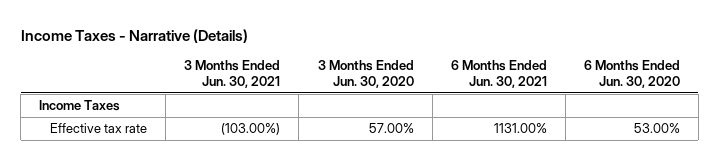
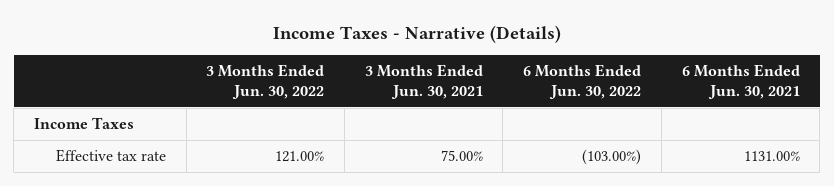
[317,59,414,89] 3 Months Ended Jun. 30, 2020 -> none
[583,59,680,89] 6 Months Ended Jun. 30, 2020 -> none
none -> [206,64,325,99] 3 Months Ended Jun. 30, 2022
none -> [523,64,642,99] 6 Months Ended Jun. 30, 2022
[221,123,281,136] (103.00%) -> [440,150,483,162] 75.00%

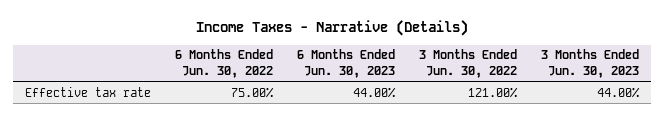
[364,64,483,99] 3 Months Ended Jun. 30, 2021 -> none
[681,64,800,99] 6 Months Ended Jun. 30, 2021 -> none
none -> [297,49,396,78] 6 Months Ended Jun. 30, 2023
none -> [541,49,640,78] 3 Months Ended Jun. 30, 2023
[33,117,134,130] Income Taxes -> none
[582,149,642,166] (103.00%) -> [231,86,275,98] 75.00%

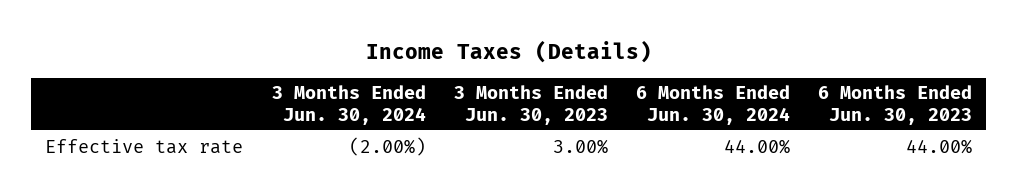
[196,20,469,37] Income Taxes - Narrative (Details) -> [365,40,652,64] Income Taxes (Details)
[175,49,274,78] 6 Months Ended Jun. 30, 2022 -> none
[419,49,518,78] 3 Months Ended Jun. 30, 2022 -> none
none -> [271,85,426,125] 3 Months Ended Jun. 30, 2024
none -> [635,85,790,125] 6 Months Ended Jun. 30, 2024
[597,86,641,98] 44.00% -> [552,138,608,154] 3.00%

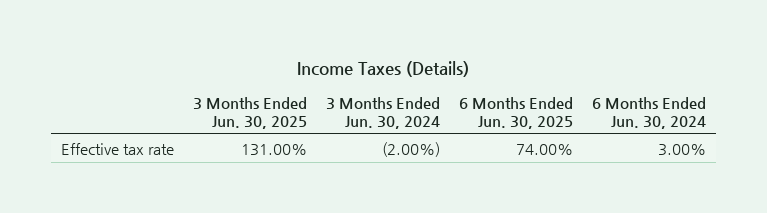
[453,85,608,125] 3 Months Ended Jun. 30, 2023 -> none
[817,85,972,125] 6 Months Ended Jun. 30, 2023 -> none
none -> [192,96,307,129] 3 Months Ended Jun. 30, 2025
none -> [458,96,573,129] 6 Months Ended Jun. 30, 2025
[723,138,790,154] 44.00% -> [658,143,707,156] 3.00%

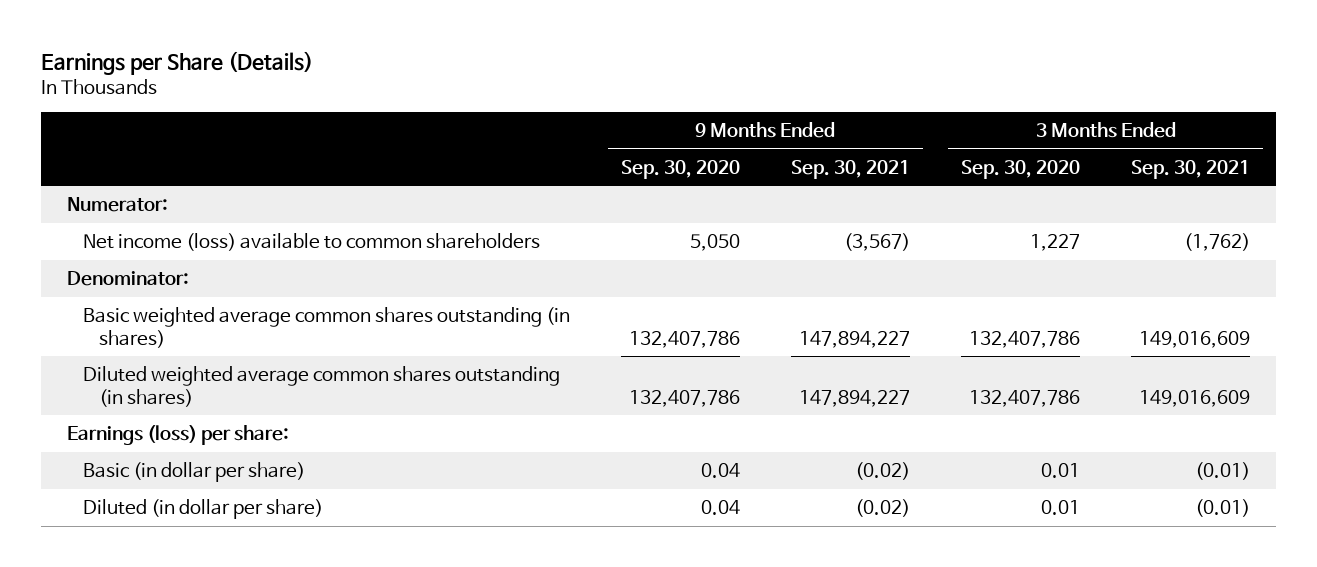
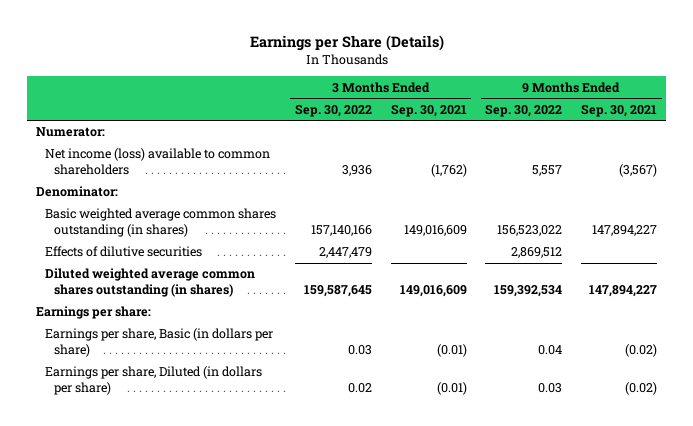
[620,159,740,179] Sep. 30, 2020 -> none
[960,159,1080,179] Sep. 30, 2020 -> none
none -> [294,103,372,117] Sep. 30, 2022
none -> [485,103,563,117] Sep. 30, 2022
none -> [45,246,203,258] Effects of dilutive securities
[66,424,289,445] Earnings (loss) per share: -> [36,306,152,320] Earnings per share:
[82,461,305,482] Basic (in dollar per share) -> [45,328,274,358] Earnings per share, Basic (in dollars per share)
[82,498,323,519] Diluted (in dollar per share) -> [45,366,263,396] Earnings per share, Diluted (in dollars per share)

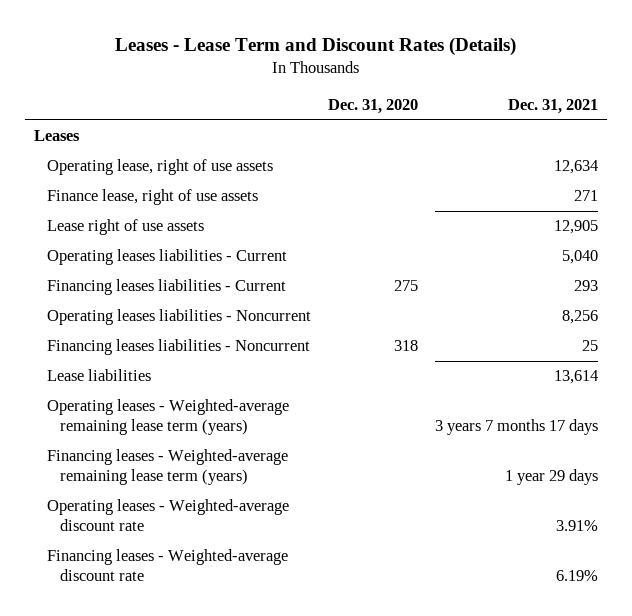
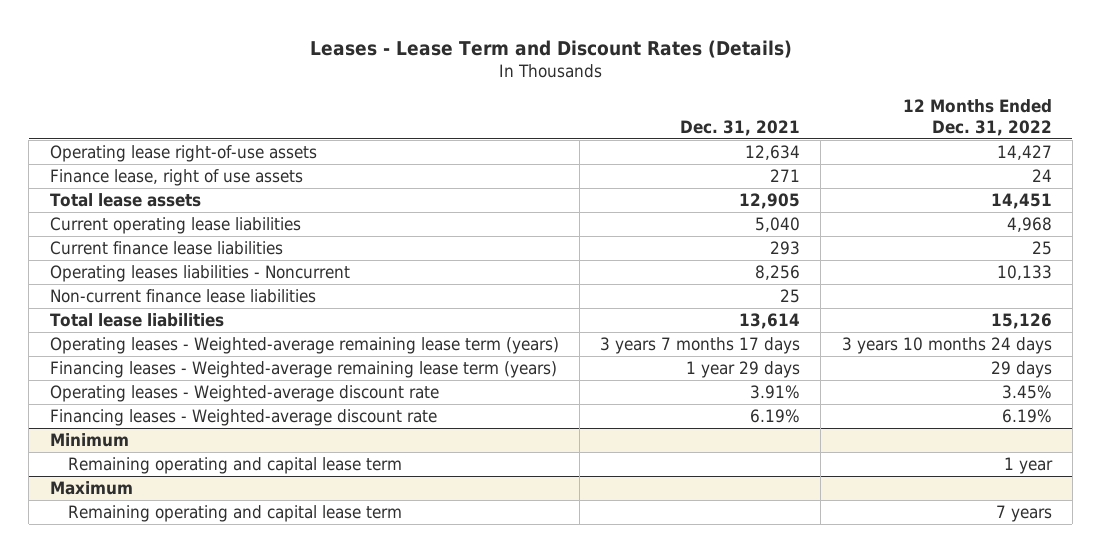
[328,99,419,115] Dec. 31, 2020 -> none
none -> [902,99,1052,136] 12 Months Ended Dec. 31, 2022
[33,130,80,142] Leases -> none
[46,159,273,176] Operating lease, right of use assets -> [49,145,317,163] Operating lease right-of-use assets
[46,219,204,236] Lease right of use assets -> [49,193,201,208] Total lease assets
[46,249,287,266] Operating leases liabilities - Current -> [49,217,301,235] Current operating lease liabilities
[46,279,286,296] Financing leases liabilities - Current -> [49,241,283,256] Current finance lease liabilities
[46,339,310,356] Financing leases liabilities - Noncurrent -> [49,289,316,304] Non-current finance lease liabilities
[46,369,151,382] Lease liabilities -> [49,313,224,328] Total lease liabilities
none -> [49,433,129,448] Minimum
none -> [68,457,403,475] Remaining operating and capital lease term
none -> [49,481,133,496] Maximum
none -> [68,505,403,523] Remaining operating and capital lease term

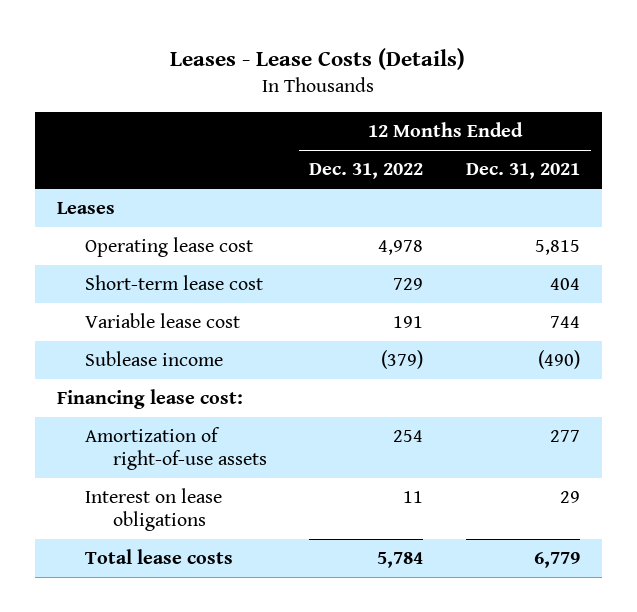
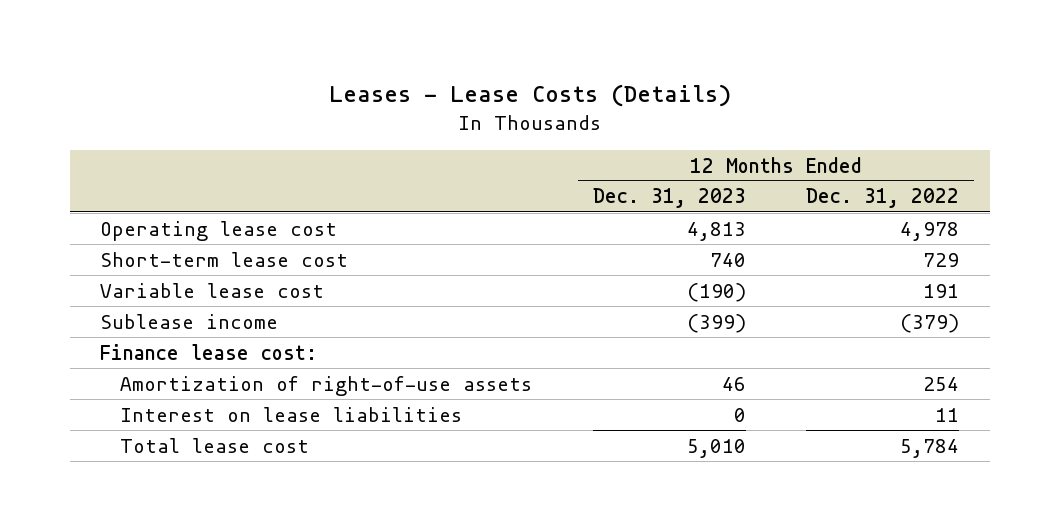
[466,163,581,180] Dec. 31, 2021 -> none
none -> [592,188,746,209] Dec. 31, 2023
[56,202,115,215] Leases -> none
[56,389,243,410] Financing lease cost: -> [100,343,318,360] Finance lease cost:
[84,488,222,532] Interest on lease obligations -> [120,406,463,422] Interest on lease liabilities
[84,549,233,565] Total lease costs -> [120,437,310,453] Total lease cost

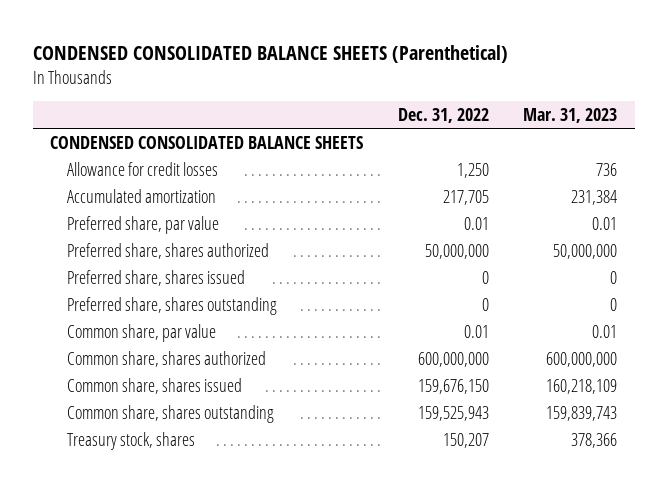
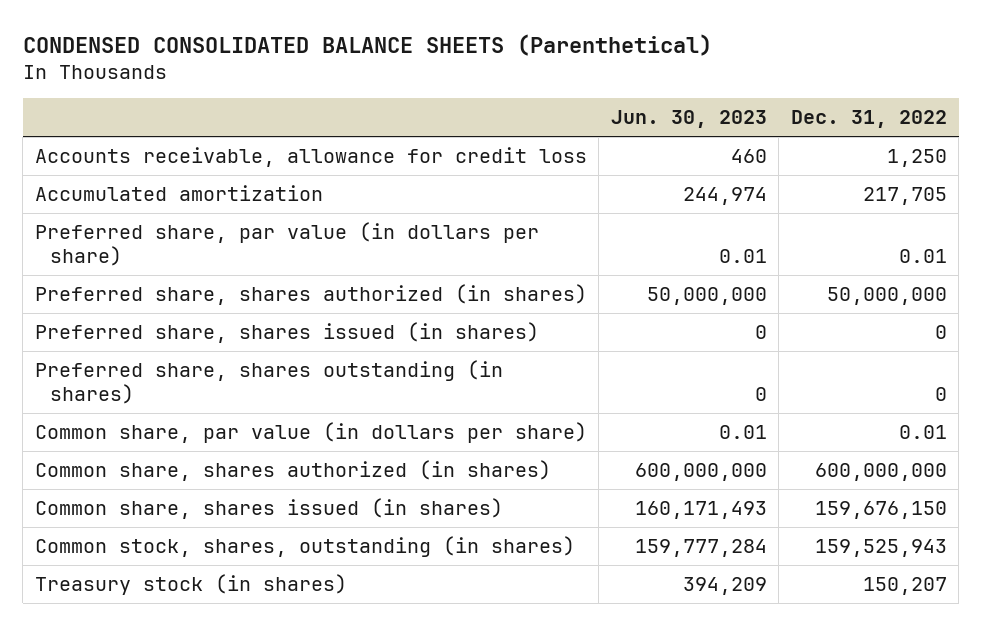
[523,107,618,123] Mar. 31, 2023 -> none
none -> [610,110,767,129] Jun. 30, 2023
[50,135,364,149] CONDENSED CONSOLIDATED BALANCE SHEETS -> none
[66,161,218,176] Allowance for credit losses -> [34,147,587,168] Accounts receivable, allowance for credit loss
[66,215,219,234] Preferred share, par value -> [34,222,539,266] Preferred share, par value (in dollars per share)
[66,242,269,259] Preferred share, shares authorized -> [34,284,587,306] Preferred share, shares authorized (in shares)
[66,269,245,286] Preferred share, shares issued -> [34,322,539,344] Preferred share, shares issued (in shares)
[66,296,277,315] Preferred share, shares outstanding -> [34,360,503,404] Preferred share, shares outstanding (in shares)
[66,323,216,342] Common share, par value -> [34,422,587,444] Common share, par value (in dollars per share)
[66,350,266,367] Common share, shares authorized -> [34,460,551,482] Common share, shares authorized (in shares)
[66,377,242,394] Common share, shares issued -> [34,498,503,520] Common share, shares issued (in shares)
[66,404,274,423] Common share, shares outstanding -> [34,536,575,558] Common stock, shares, outstanding (in shares)
[66,431,195,450] Treasury stock, shares -> [34,574,347,596] Treasury stock (in shares)

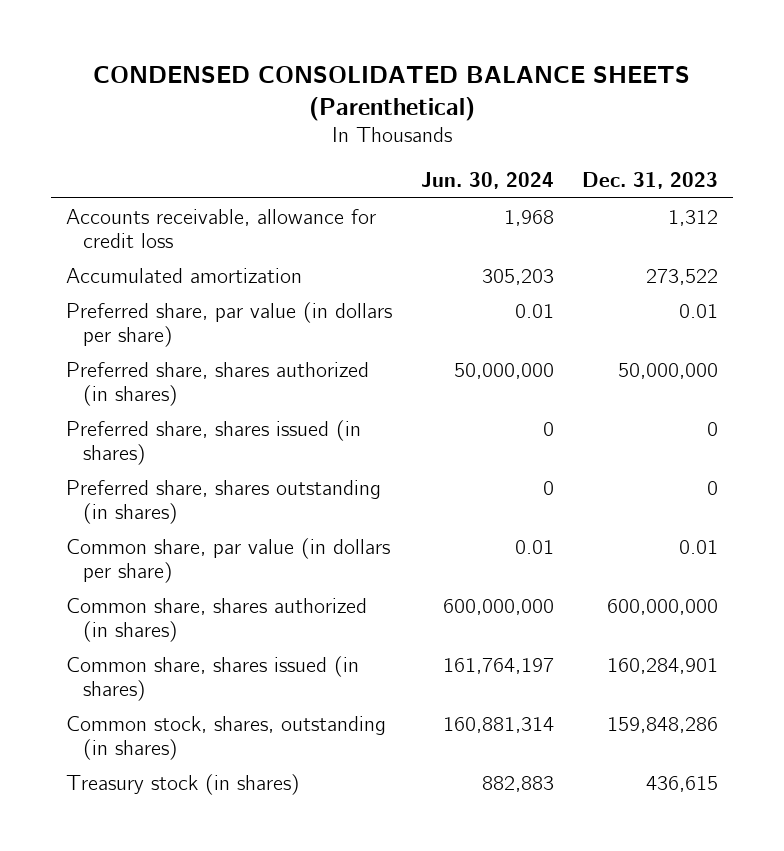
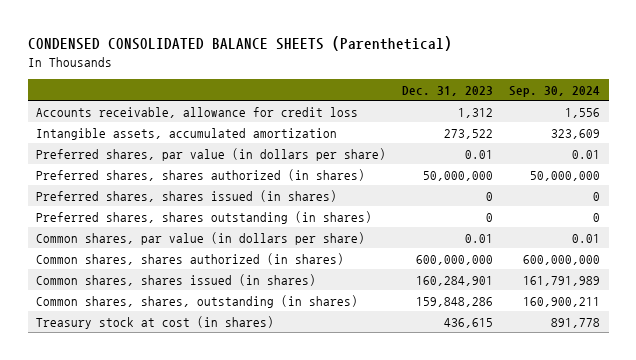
[420,172,554,190] Jun. 30, 2024 -> none
none -> [509,85,601,97] Sep. 30, 2024
[65,267,302,283] Accumulated amortization -> [35,127,337,140] Intangible assets, accumulated amortization
[65,301,392,347] Preferred share, par value (in dollars per share) -> [35,147,386,161] Preferred shares, par value (in dollars per share)
[65,361,369,406] Preferred share, shares authorized (in shares) -> [35,168,365,181] Preferred shares, shares authorized (in shares)
[65,419,361,465] Preferred share, shares issued (in shares) -> [35,189,337,202] Preferred shares, shares issued (in shares)
[65,479,381,524] Preferred share, shares outstanding (in shares) -> [35,210,372,224] Preferred shares, shares outstanding (in shares)
[65,537,390,583] Common share, par value (in dollars per share) -> [35,231,365,245] Common shares, par value (in dollars per share)
[65,597,367,642] Common share, shares authorized (in shares) -> [35,252,344,265] Common shares, shares authorized (in shares)
[65,655,359,701] Common share, shares issued (in shares) -> [35,273,316,286] Common shares, shares issued (in shares)
[65,715,386,760] Common stock, shares, outstanding (in shares) -> [35,294,358,308] Common shares, shares, outstanding (in shares)
[65,773,300,795] Treasury stock (in shares) -> [35,315,274,329] Treasury stock at cost (in shares)

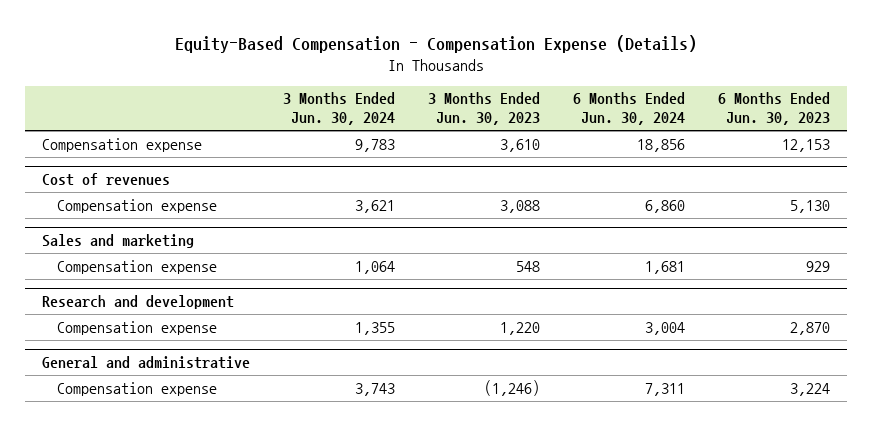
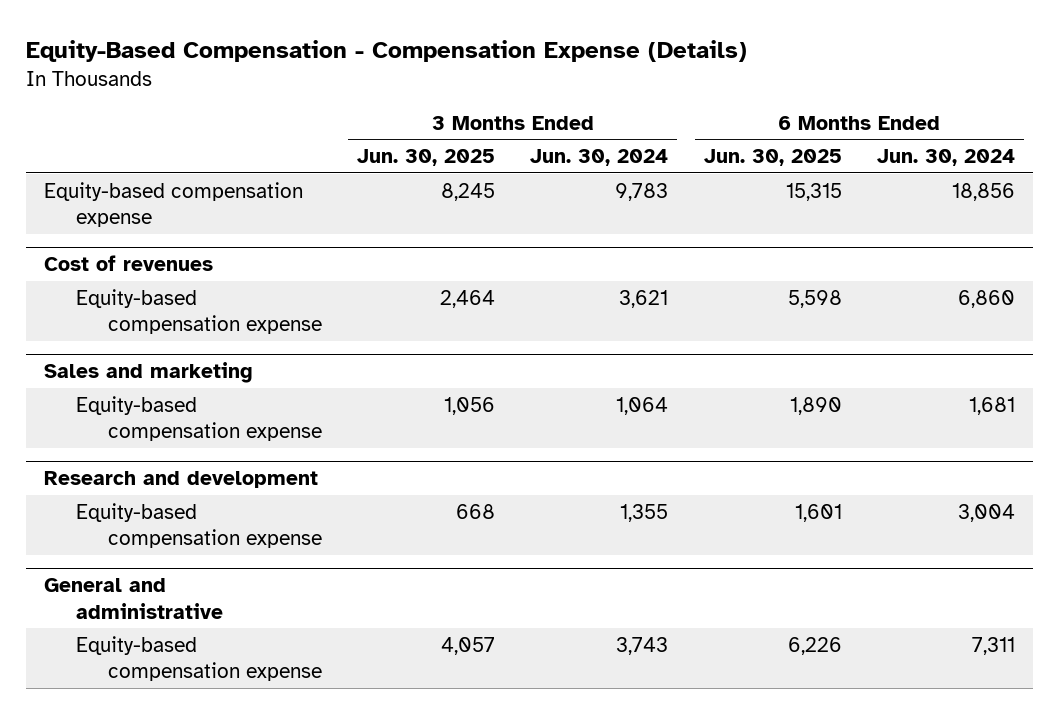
[428,92,541,126] 3 Months Ended Jun. 30, 2023 -> none
[718,92,831,126] 6 Months Ended Jun. 30, 2023 -> none
none -> [356,149,495,167] Jun. 30, 2025
none -> [703,149,842,167] Jun. 30, 2025
[41,137,202,152] Compensation expense -> [43,181,303,228] Equity-based compensation expense
[56,198,217,213] Compensation expense -> [75,288,322,335] Equity-based compensation expense
[56,259,217,274] Compensation expense -> [75,395,322,442] Equity-based compensation expense
[56,320,217,335] Compensation expense -> [75,502,322,549] Equity-based compensation expense
[56,381,217,396] Compensation expense -> [75,635,322,682] Equity-based compensation expense

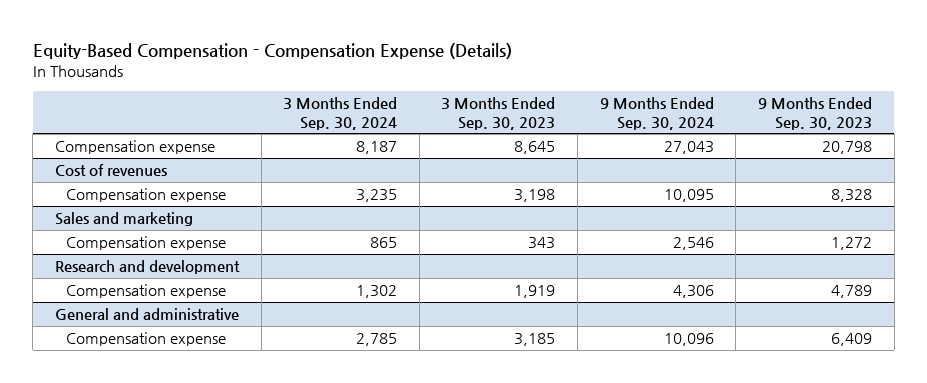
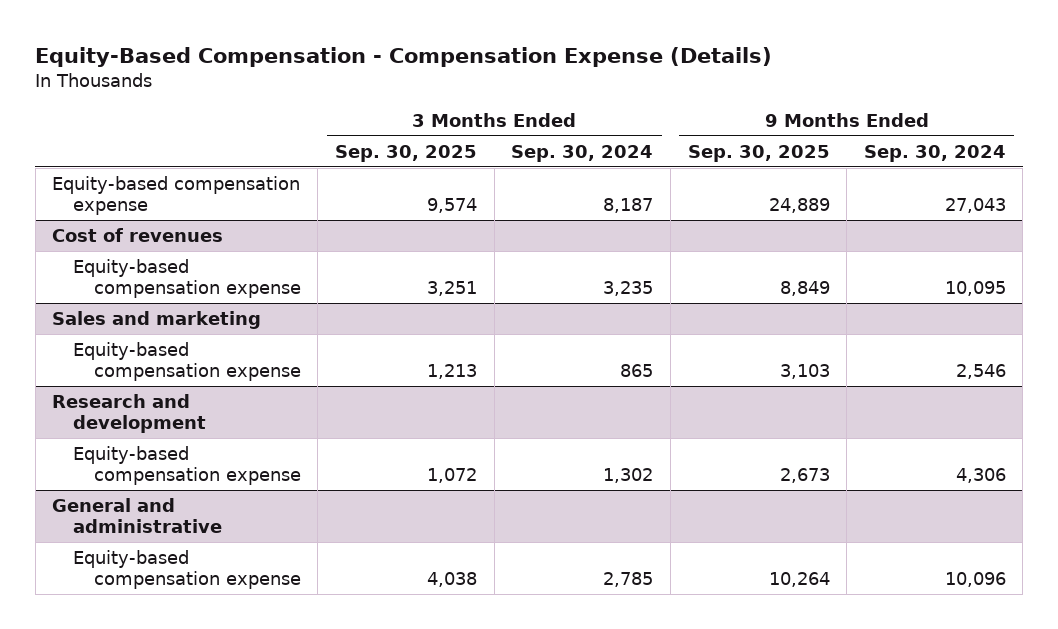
[441,97,556,130] 3 Months Ended Sep. 30, 2023 -> none
[758,97,873,130] 9 Months Ended Sep. 30, 2023 -> none
none -> [335,144,478,162] Sep. 30, 2025
none -> [687,144,830,162] Sep. 30, 2025
[54,140,215,155] Compensation expense -> [52,176,301,215] Equity-based compensation expense
[66,188,227,203] Compensation expense -> [73,259,301,298] Equity-based compensation expense
[66,236,227,251] Compensation expense -> [73,342,301,381] Equity-based compensation expense
[66,284,227,299] Compensation expense -> [73,446,301,485] Equity-based compensation expense
[66,332,227,347] Compensation expense -> [73,550,301,589] Equity-based compensation expense

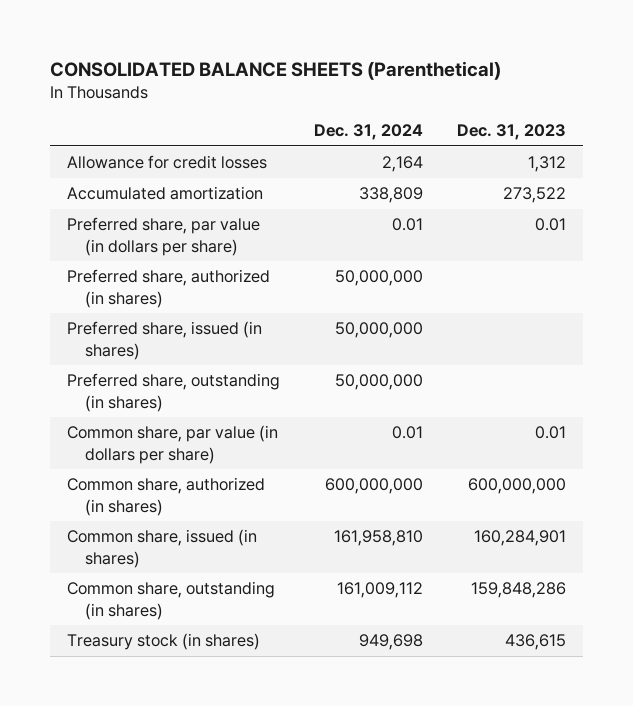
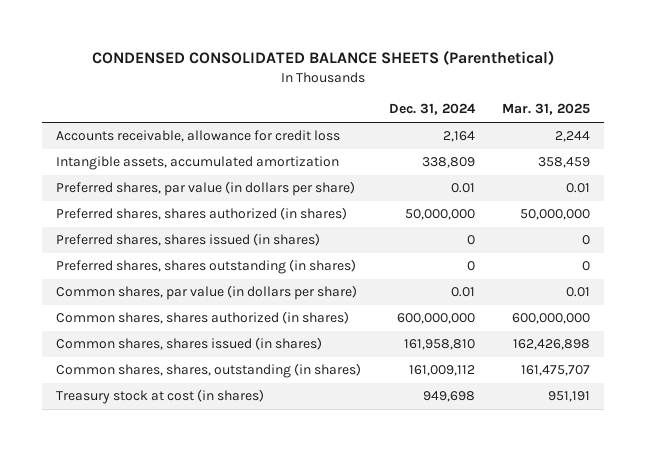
[49,60,501,80] CONSOLIDATED BALANCE SHEETS (Parenthetical) -> [92,50,555,66] CONDENSED CONSOLIDATED BALANCE SHEETS (Parenthetical)
[457,124,567,141] Dec. 31, 2023 -> none
none -> [502,103,591,116] Mar. 31, 2025
[66,155,267,170] Allowance for credit losses -> [55,130,340,143] Accounts receivable, allowance for credit loss
[66,186,263,201] Accumulated amortization -> [55,156,339,171] Intangible assets, accumulated amortization
[66,217,260,256] Preferred share, par value (in dollars per share) -> [55,181,355,197] Preferred shares, par value (in dollars per share)
[66,269,270,308] Preferred share, authorized (in shares) -> [55,207,347,221] Preferred shares, shares authorized (in shares)
[66,321,262,360] Preferred share, issued (in shares) -> [55,233,320,247] Preferred shares, shares issued (in shares)
[335,322,424,339] 50,000,000 -> [466,235,475,246] 0
[66,373,280,412] Preferred share, outstanding (in shares) -> [55,259,356,275] Preferred shares, shares outstanding (in shares)
[335,374,424,391] 50,000,000 -> [466,261,475,272] 0
[66,425,278,464] Common share, par value (in dollars per share) -> [55,285,357,301] Common shares, par value (in dollars per share)
[66,477,265,516] Common share, authorized (in shares) -> [55,311,349,325] Common shares, shares authorized (in shares)
[66,529,257,568] Common share, issued (in shares) -> [55,337,322,351] Common shares, shares issued (in shares)
[66,581,275,620] Common share, outstanding (in shares) -> [55,363,361,379] Common shares, shares, outstanding (in shares)
[66,633,260,651] Treasury stock (in shares) -> [55,389,264,405] Treasury stock at cost (in shares)

